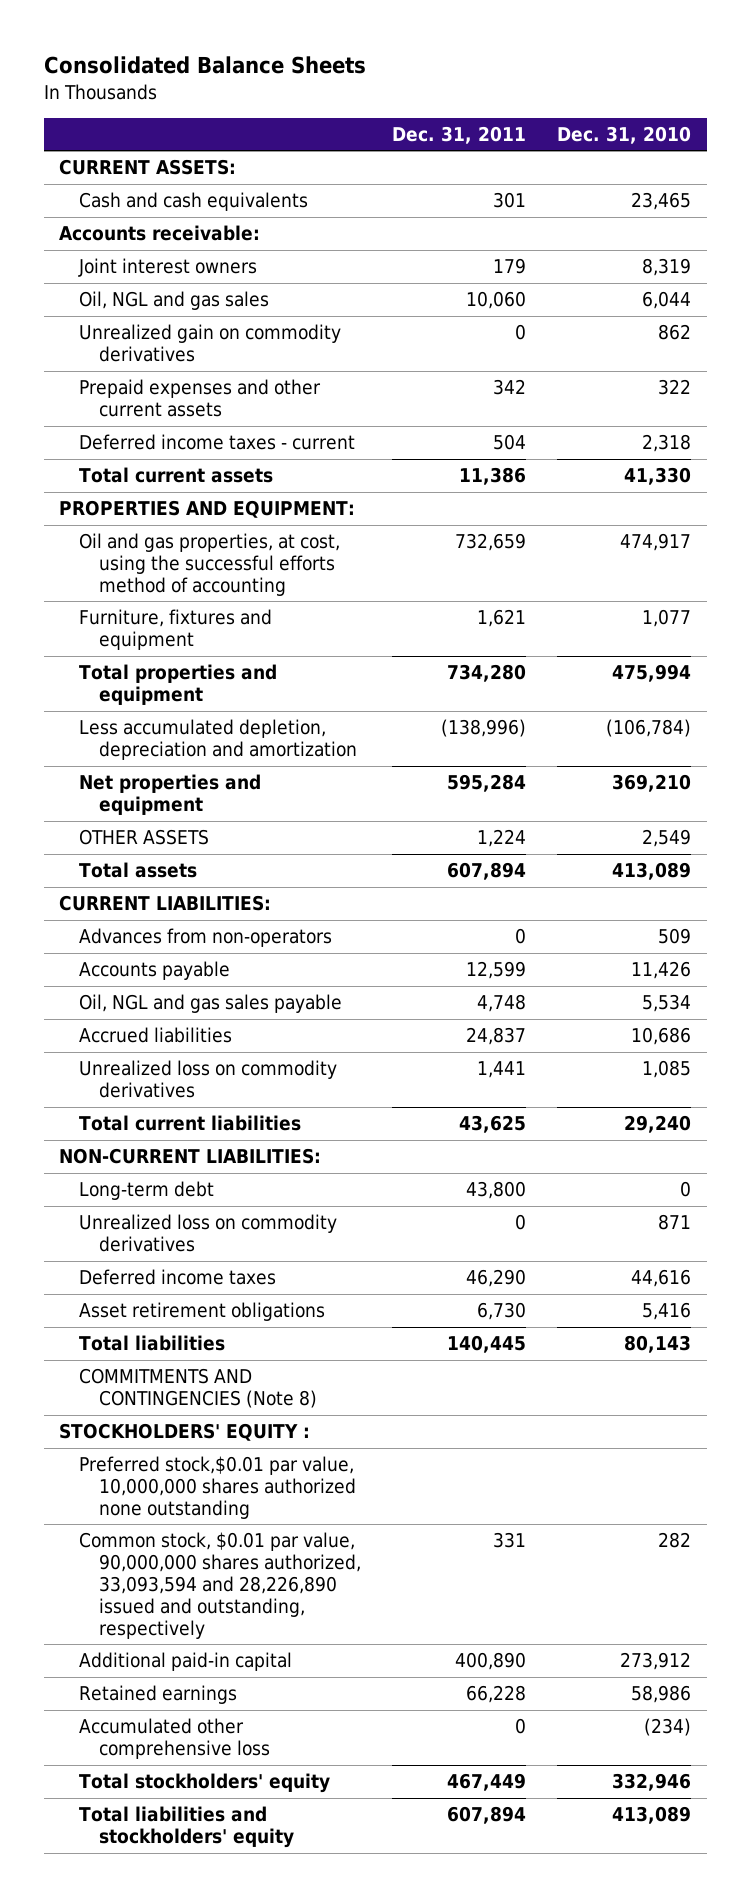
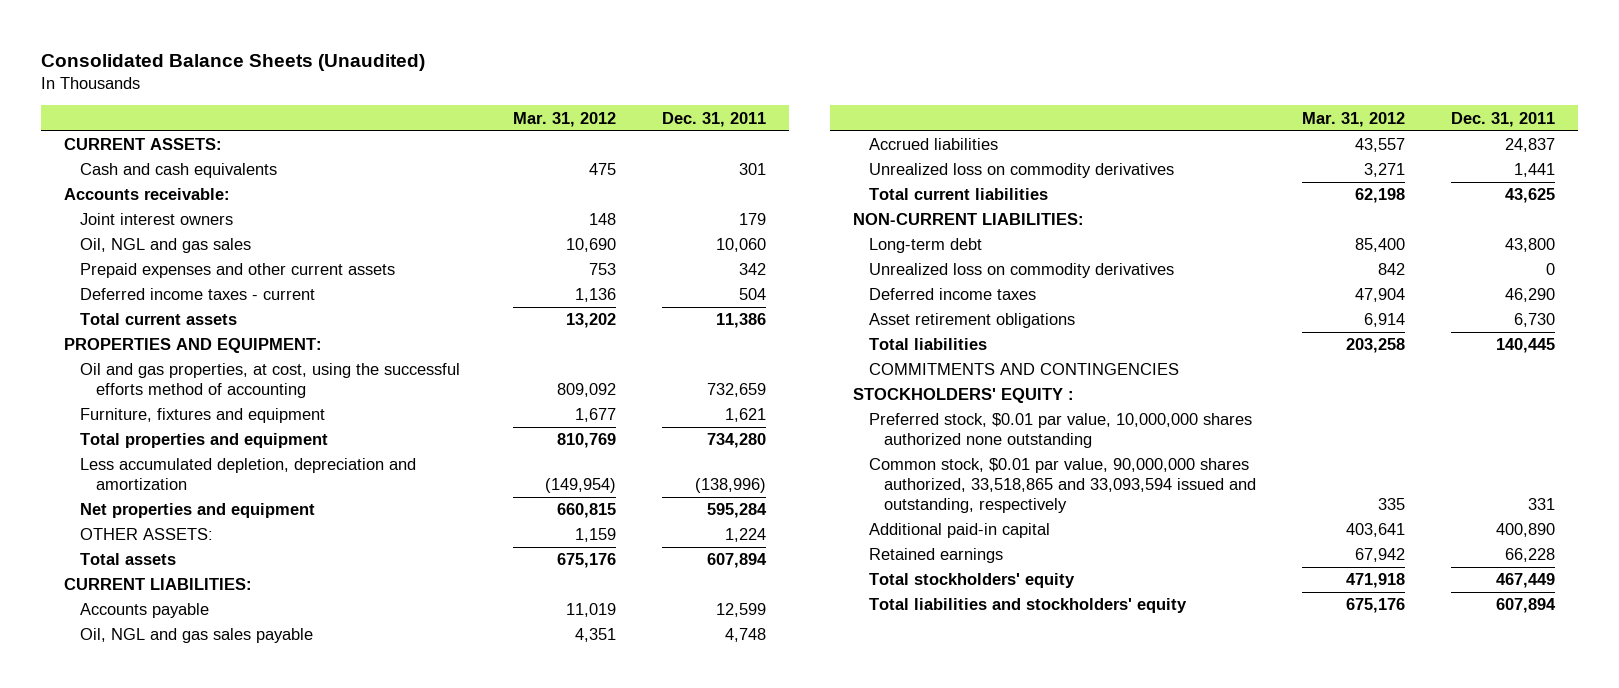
[43,56,366,75] Consolidated Balance Sheets -> [41,53,426,71] Consolidated Balance Sheets (Unaudited)
[557,125,692,144] Dec. 31, 2010 -> none
none -> [513,111,617,127] Mar. 31, 2012
[79,324,342,363] Unrealized gain on commodity derivatives -> none
[79,829,210,846] OTHER ASSETS -> [79,528,213,541] OTHER ASSETS:
[79,928,333,948] Advances from non-operators -> none
[79,1368,318,1409] COMMITMENTS AND CONTINGENCIES (Note 8) -> [868,363,1179,376] COMMITMENTS AND CONTINGENCIES
[79,1456,357,1519] Preferred stock,$0.01 par value, 10,000,000 shares authorized none outstanding -> [868,413,1252,449] Preferred stock, $0.01 par value, 10,000,000 shares authorized none outstanding
[79,1532,362,1639] Common stock, $0.01 par value, 90,000,000 shares authorized, 33,093,594 and 28,226,890 issued and outstanding, respectively -> [868,458,1257,513] Common stock, $0.01 par value, 90,000,000 shares authorized, 33,518,865 and 33,093,594 issued and outstanding, respectively
[79,1718,271,1760] Accumulated other comprehensive loss -> none

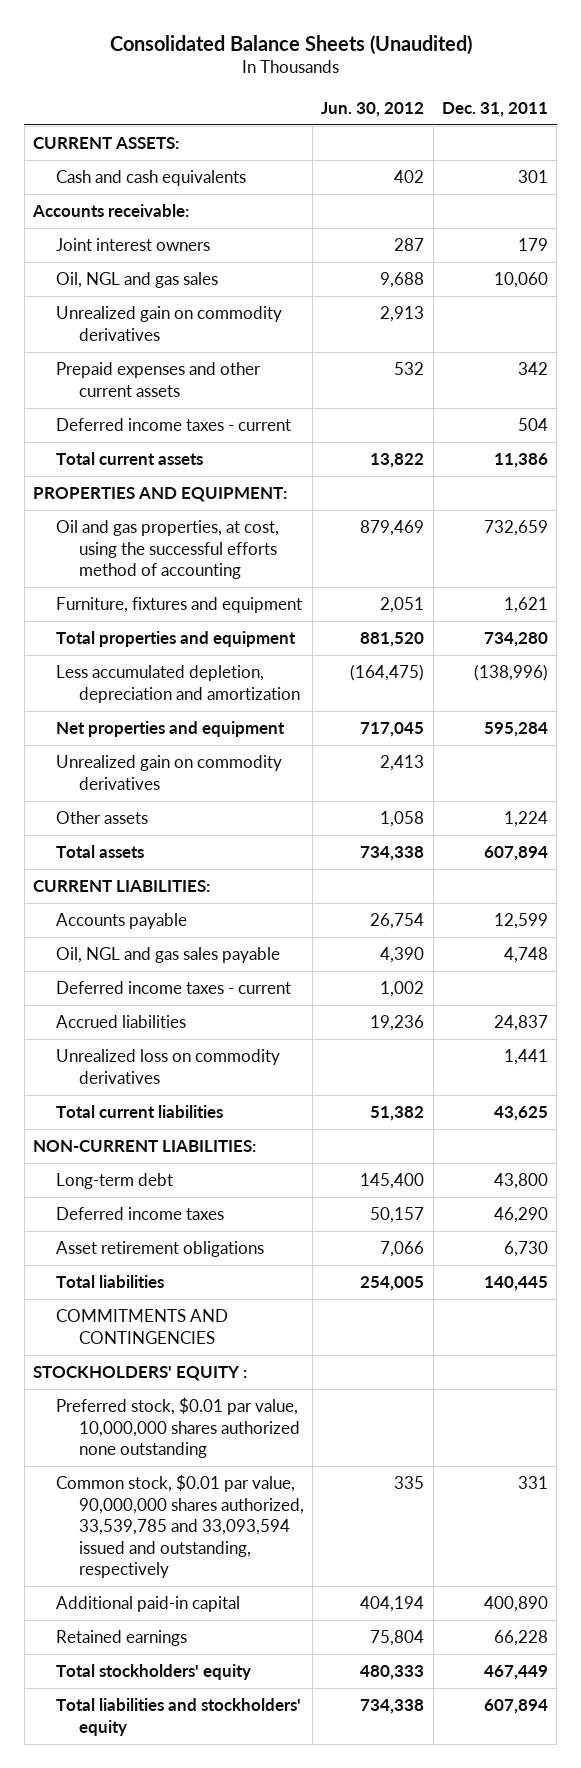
[513,111,617,127] Mar. 31, 2012 -> none
none -> [321,101,425,117] Jun. 30, 2012
none -> [55,306,282,341] Unrealized gain on commodity derivatives
none -> [55,755,282,790] Unrealized gain on commodity derivatives
[79,528,213,541] OTHER ASSETS: -> [55,811,148,825] Other assets
none -> [55,981,291,995] Deferred income taxes - current
[868,263,1174,279] Unrealized loss on commodity derivatives -> none
[868,458,1257,513] Common stock, $0.01 par value, 90,000,000 shares authorized, 33,518,865 and 33,093,594 issued and outstanding, respectively -> [55,1474,304,1579] Common stock, $0.01 par value, 90,000,000 shares authorized, 33,539,785 and 33,093,594 issued and outstanding, respectively

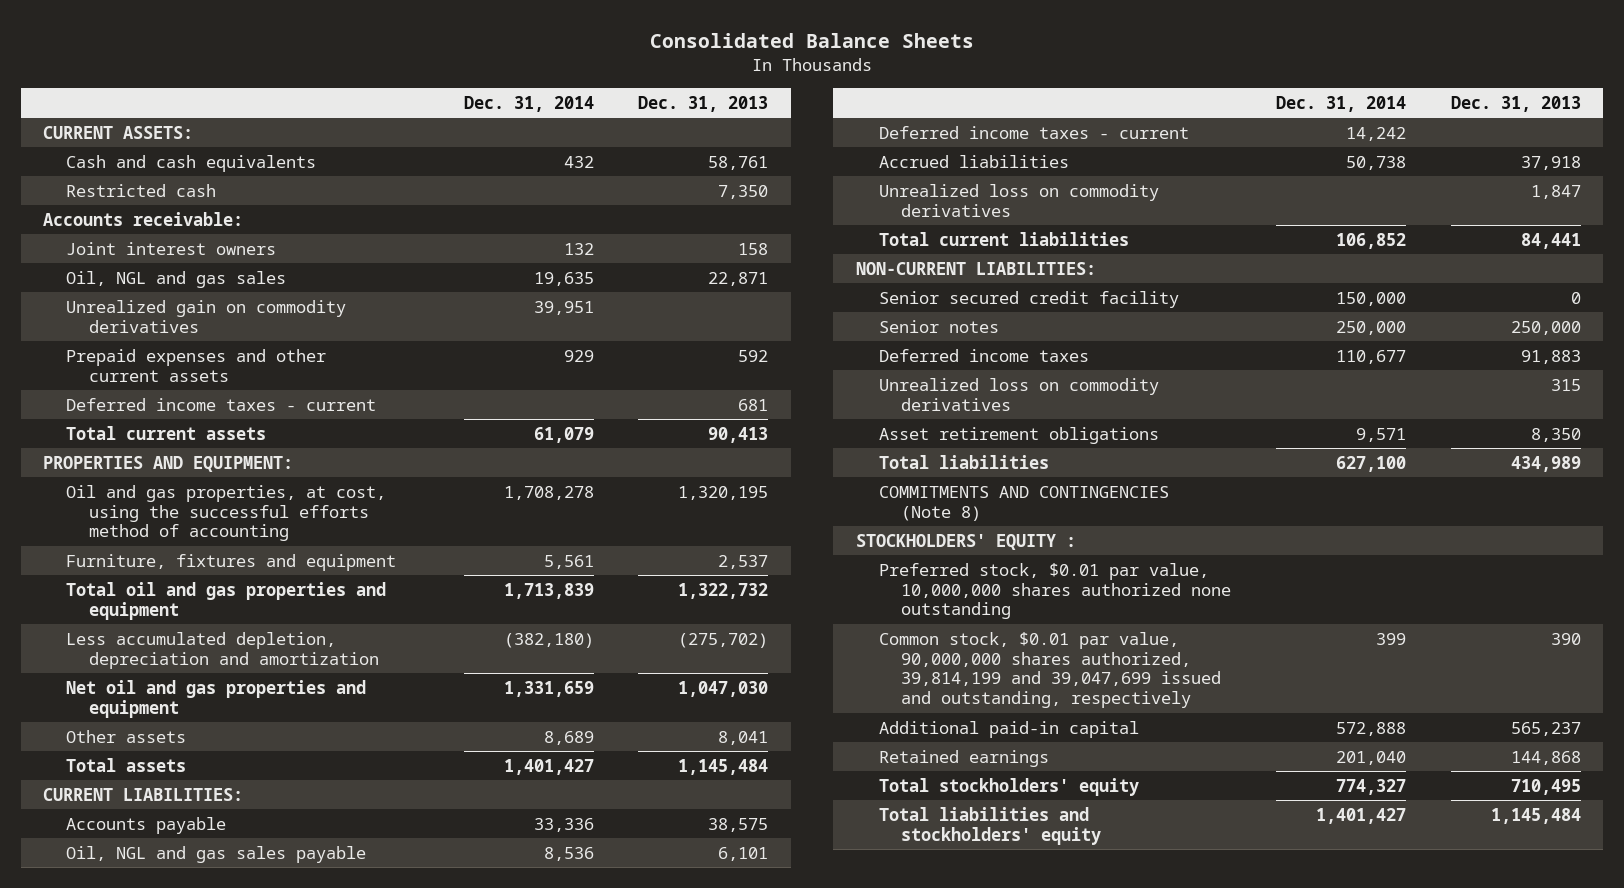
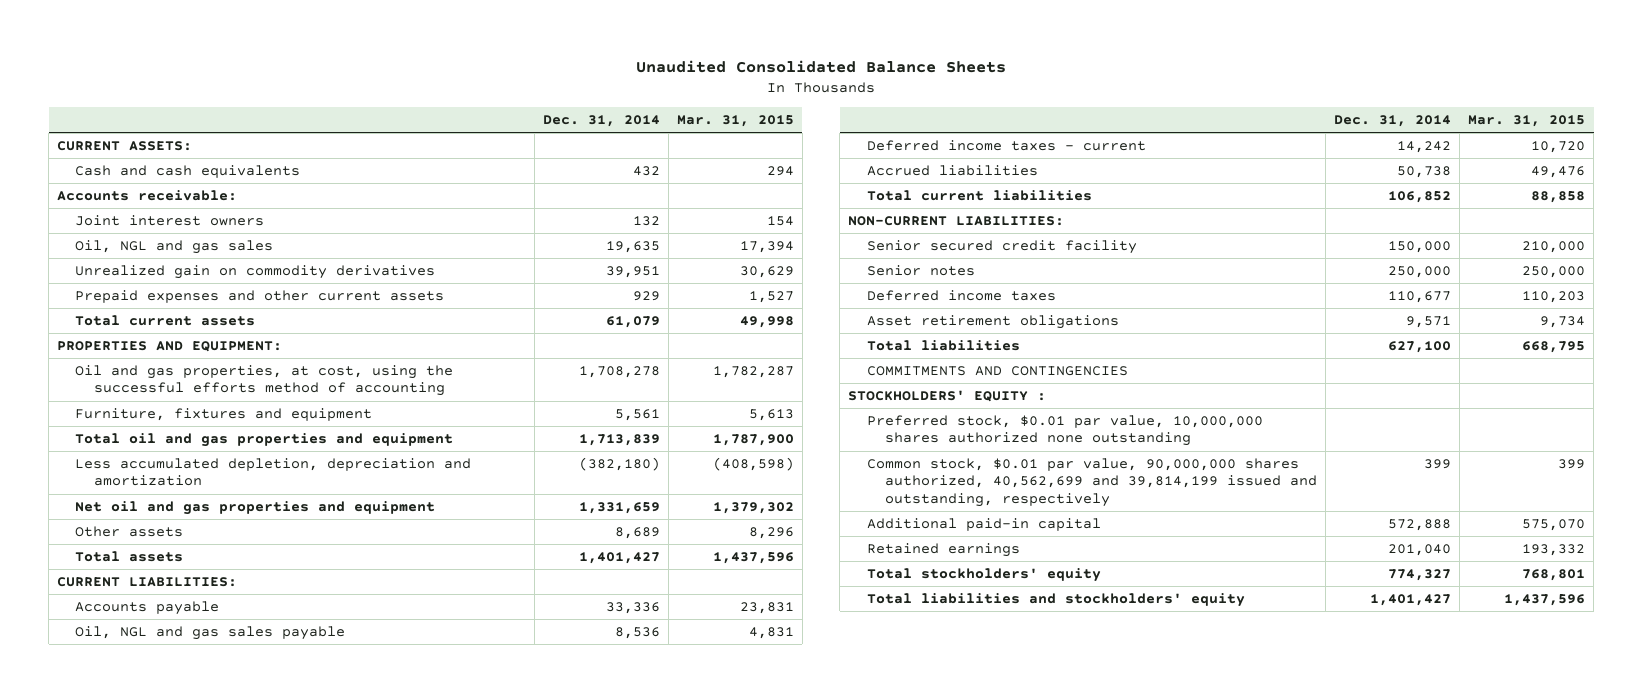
[650,32,975,48] Consolidated Balance Sheets -> [636,59,1007,73] Unaudited Consolidated Balance Sheets
[638,95,769,112] Dec. 31, 2013 -> none
none -> [676,115,794,128] Mar. 31, 2015
[66,183,217,197] Restricted cash -> none
[66,397,377,411] Deferred income taxes - current -> none
[878,183,1159,217] Unrealized loss on commodity derivatives -> none
[878,377,1159,411] Unrealized loss on commodity derivatives -> none
[878,485,1169,521] COMMITMENTS AND CONTINGENCIES (Note 8) -> [866,366,1128,377] COMMITMENTS AND CONTINGENCIES
[878,631,1222,709] Common stock, $0.01 par value, 90,000,000 shares authorized, 39,814,199 and 39,047,699 issued and outstanding, respectively -> [866,458,1317,507] Common stock, $0.01 par value, 90,000,000 shares authorized, 40,562,699 and 39,814,199 issued and outstanding, respectively

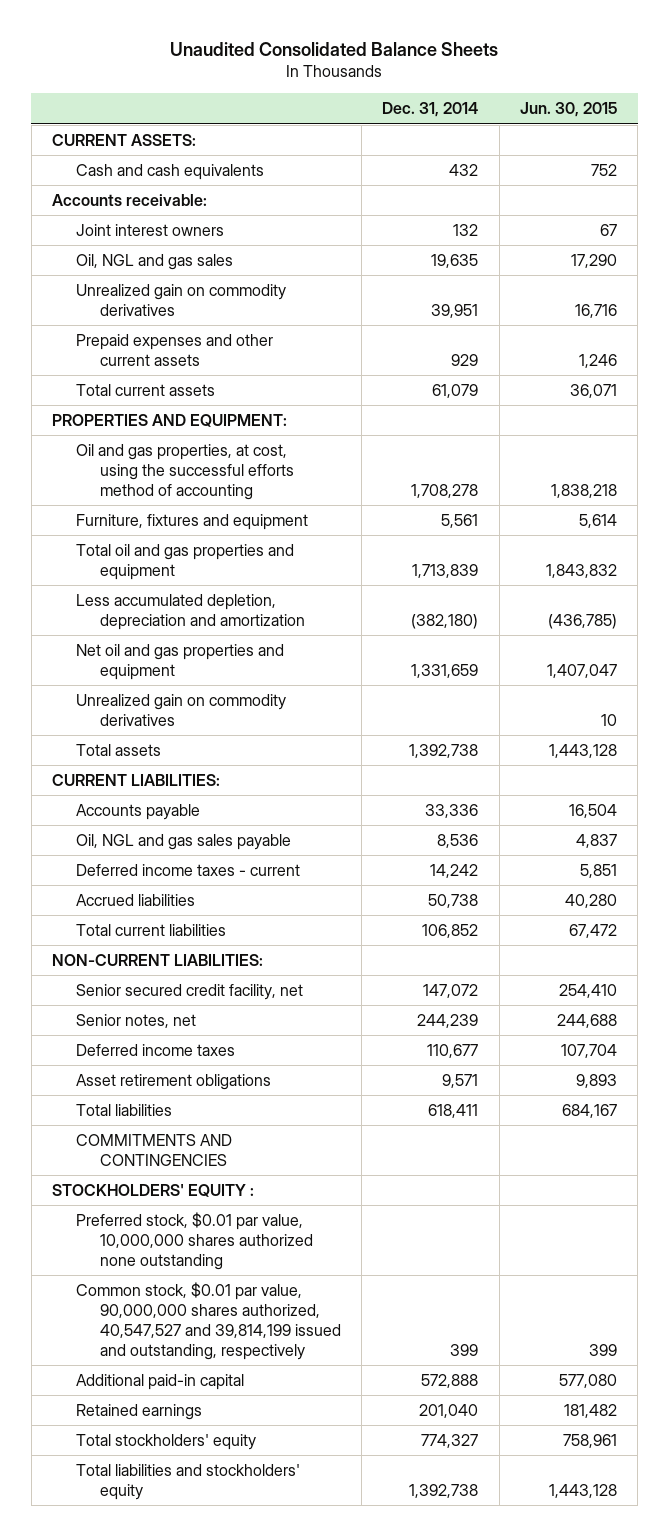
[676,115,794,128] Mar. 31, 2015 -> none
none -> [519,102,617,118] Jun. 30, 2015
[75,526,184,538] Other assets -> none
none -> [75,694,286,726] Unrealized gain on commodity derivatives
[578,552,660,565] 1,401,427 -> [409,744,479,759] 1,392,738
[866,240,1137,255] Senior secured credit facility -> [75,984,303,1001] Senior secured credit facility, net
[1387,241,1451,254] 150,000 -> [423,984,479,999] 147,072
[866,265,975,277] Senior notes -> [75,1014,196,1029] Senior notes, net
[1387,266,1451,279] 250,000 -> [417,1014,479,1029] 244,239
[1387,341,1451,354] 627,100 -> [428,1104,479,1119] 618,411
[866,458,1317,507] Common stock, $0.01 par value, 90,000,000 shares authorized, 40,562,699 and 39,814,199 issued and outstanding, respectively -> [75,1282,341,1360] Common stock, $0.01 par value, 90,000,000 shares authorized, 40,547,527 and 39,814,199 issued and outstanding, respectively
[1369,594,1451,607] 1,401,427 -> [409,1483,479,1498] 1,392,738

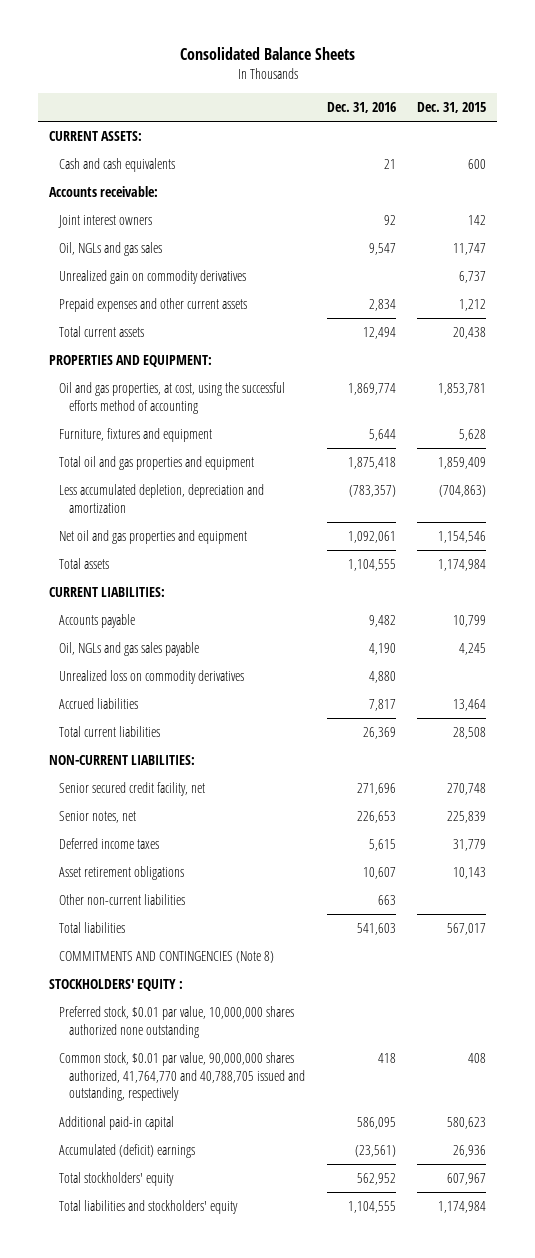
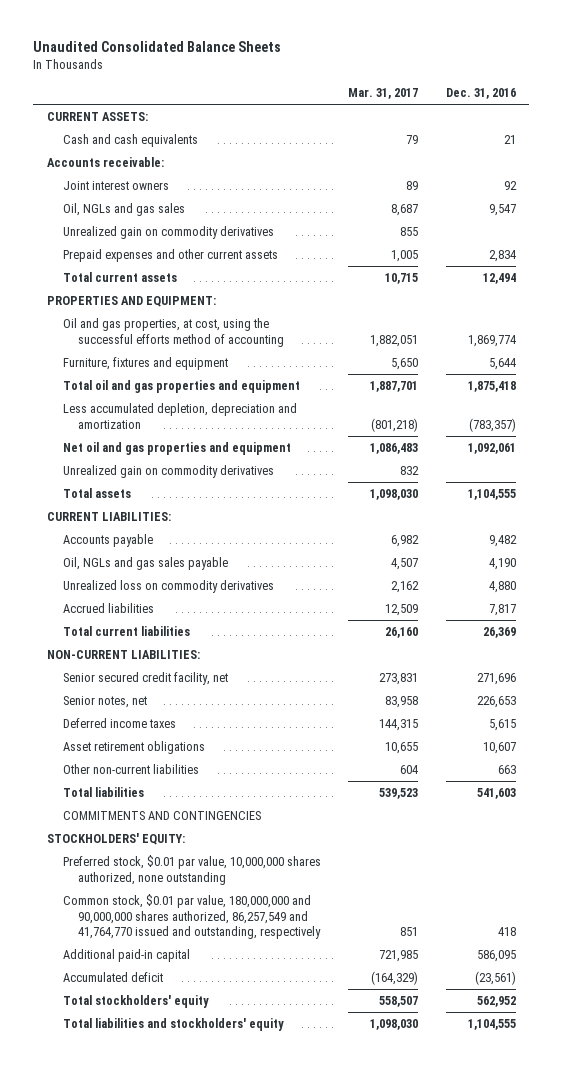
[179,46,355,60] Consolidated Balance Sheets -> [33,41,282,53] Unaudited Consolidated Balance Sheets
[417,101,487,113] Dec. 31, 2015 -> none
none -> [348,88,419,100] Mar. 31, 2017
none -> [62,464,274,478] Unrealized gain on commodity derivatives
[58,951,274,964] COMMITMENTS AND CONTINGENCIES (Note 8) -> [62,810,261,820] COMMITMENTS AND CONTINGENCIES
[48,979,183,992] STOCKHOLDERS' EQUITY : -> [46,832,185,845] STOCKHOLDERS' EQUITY:
[58,1006,294,1038] Preferred stock, $0.01 par value, 10,000,000 shares authorized none outstanding -> [62,854,321,885] Preferred stock, $0.01 par value, 10,000,000 shares authorized, none outstanding
[58,1052,306,1102] Common stock, $0.01 par value, 90,000,000 shares authorized, 41,764,770 and 40,788,705 issued and outstanding, respectively -> [62,893,322,940] Common stock, $0.01 par value, 180,000,000 and 90,000,000 shares authorized, 86,257,549 and 41,764,770 issued and outstanding, respectively
[58,1144,195,1159] Accumulated (deficit) earnings -> [62,971,163,982] Accumulated deficit

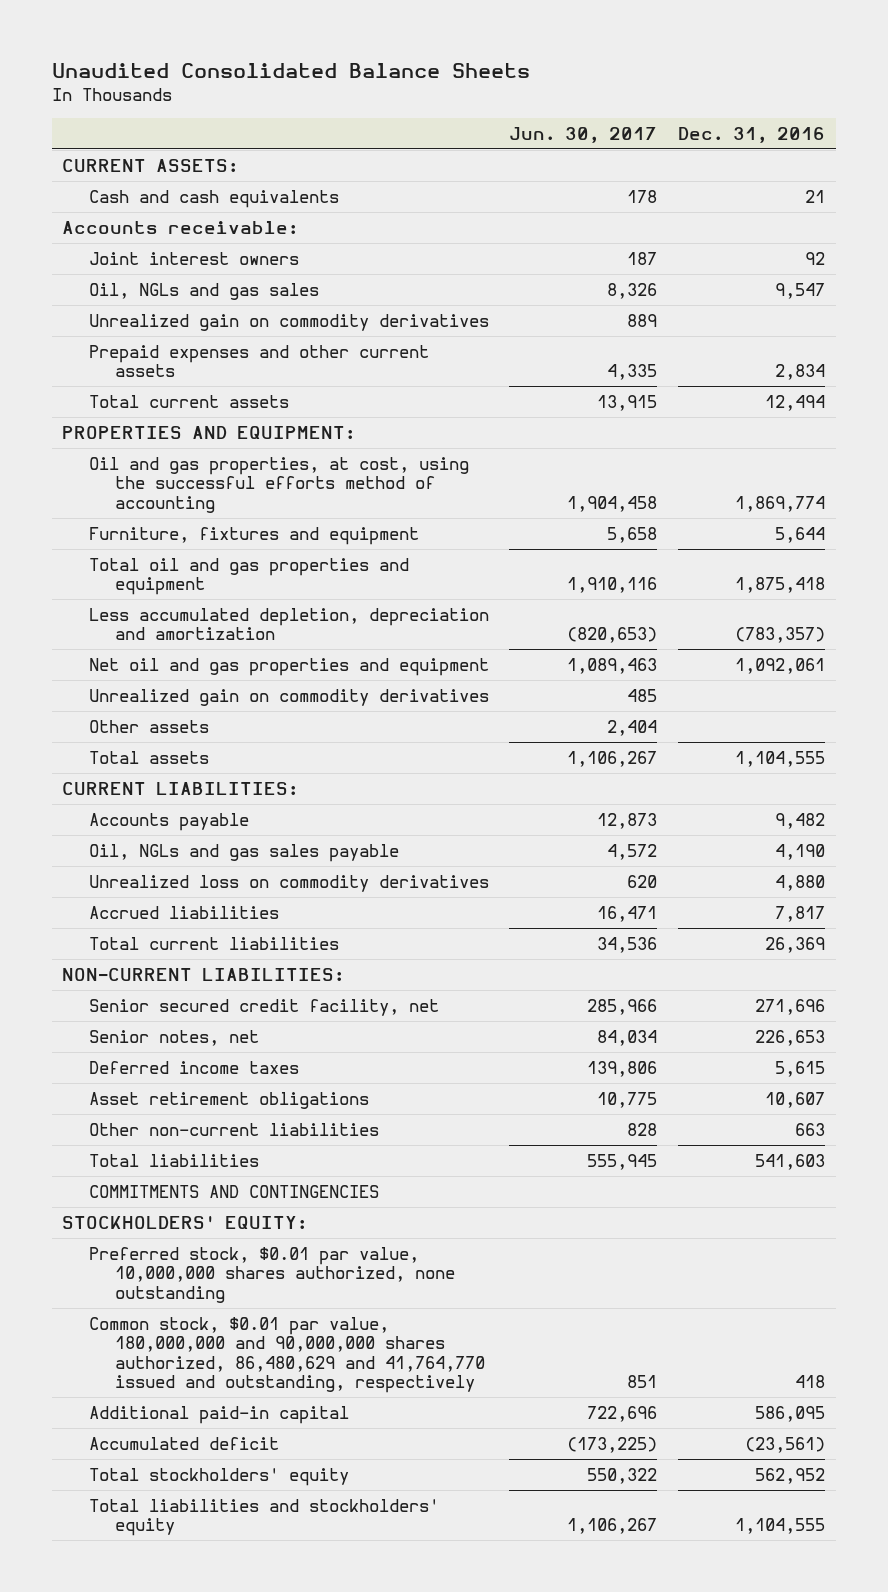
[348,88,419,100] Mar. 31, 2017 -> none
none -> [509,126,658,143] Jun. 30, 2017
none -> [88,719,209,733] Other assets
[62,893,322,940] Common stock, $0.01 par value, 180,000,000 and 90,000,000 shares authorized, 86,257,549 and 41,764,770 issued and outstanding, respectively -> [88,1316,485,1394] Common stock, $0.01 par value, 180,000,000 and 90,000,000 shares authorized, 86,480,629 and 41,764,770 issued and outstanding, respectively

